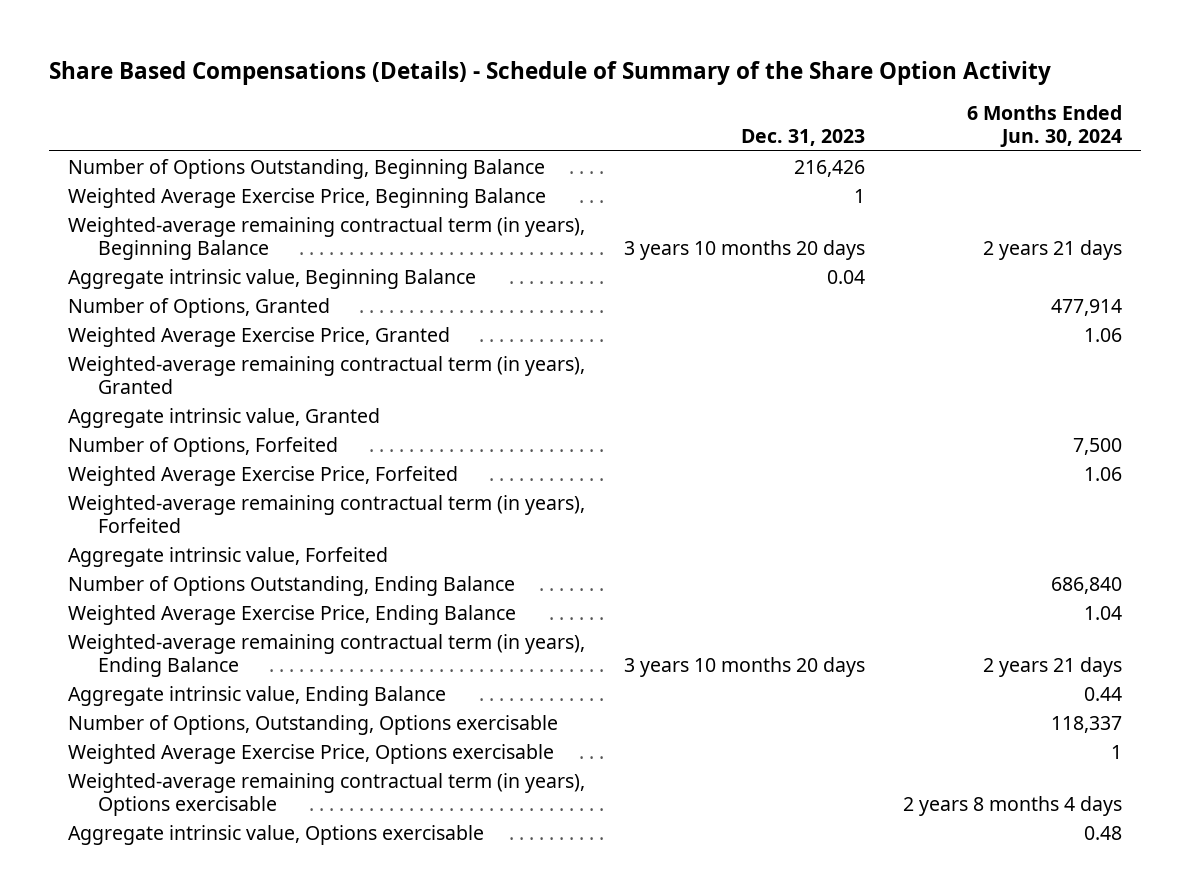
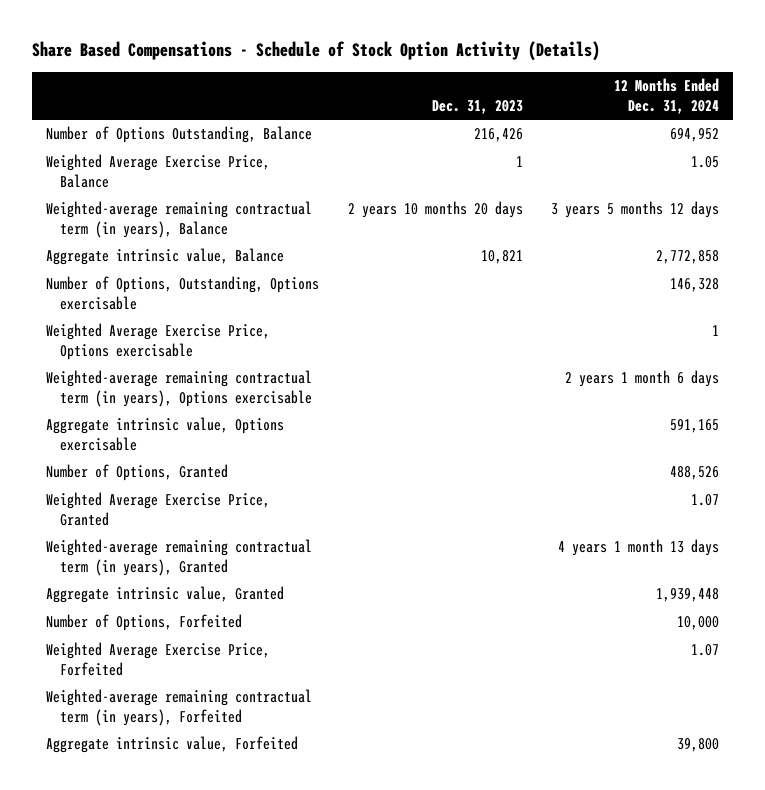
[48,60,1051,85] Share Based Compensations (Details) - Schedule of Summary of the Share Option Activity -> [32,41,601,62] Share Based Compensations - Schedule of Stock Option Activity (Details)
[967,104,1123,148] 6 Months Ended Jun. 30, 2024 -> none
none -> [613,78,719,114] 12 Months Ended Dec. 31, 2024
[68,158,546,179] Number of Options Outstanding, Beginning Balance -> [46,126,313,144] Number of Options Outstanding, Balance
[68,187,547,208] Weighted Average Exercise Price, Beginning Balance -> [46,154,271,189] Weighted Average Exercise Price, Balance
[68,216,586,260] Weighted-average remaining contractual term (in years), Beginning Balance -> [46,201,313,239] Weighted-average remaining contractual term (in years), Balance
[623,239,865,260] 3 years 10 months 20 days -> [347,201,523,219] 2 years 10 months 20 days
[68,268,477,289] Aggregate intrinsic value, Beginning Balance -> [46,248,285,266] Aggregate intrinsic value, Balance
[826,269,865,284] 0.04 -> [480,250,523,265] 10,821
[68,714,559,735] Number of Options, Outstanding, Options exercisable -> [46,276,320,311] Number of Options, Outstanding, Options exercisable
[68,743,555,764] Weighted Average Exercise Price, Options exercisable -> [46,323,271,361] Weighted Average Exercise Price, Options exercisable
[68,772,586,816] Weighted-average remaining contractual term (in years), Options exercisable -> [46,370,313,408] Weighted-average remaining contractual term (in years), Options exercisable
[68,824,485,845] Aggregate intrinsic value, Options exercisable -> [46,417,285,452] Aggregate intrinsic value, Options exercisable
[68,575,516,596] Number of Options Outstanding, Ending Balance -> none
[68,604,517,625] Weighted Average Exercise Price, Ending Balance -> none
[68,633,586,677] Weighted-average remaining contractual term (in years), Ending Balance -> none
[68,685,447,706] Aggregate intrinsic value, Ending Balance -> none

